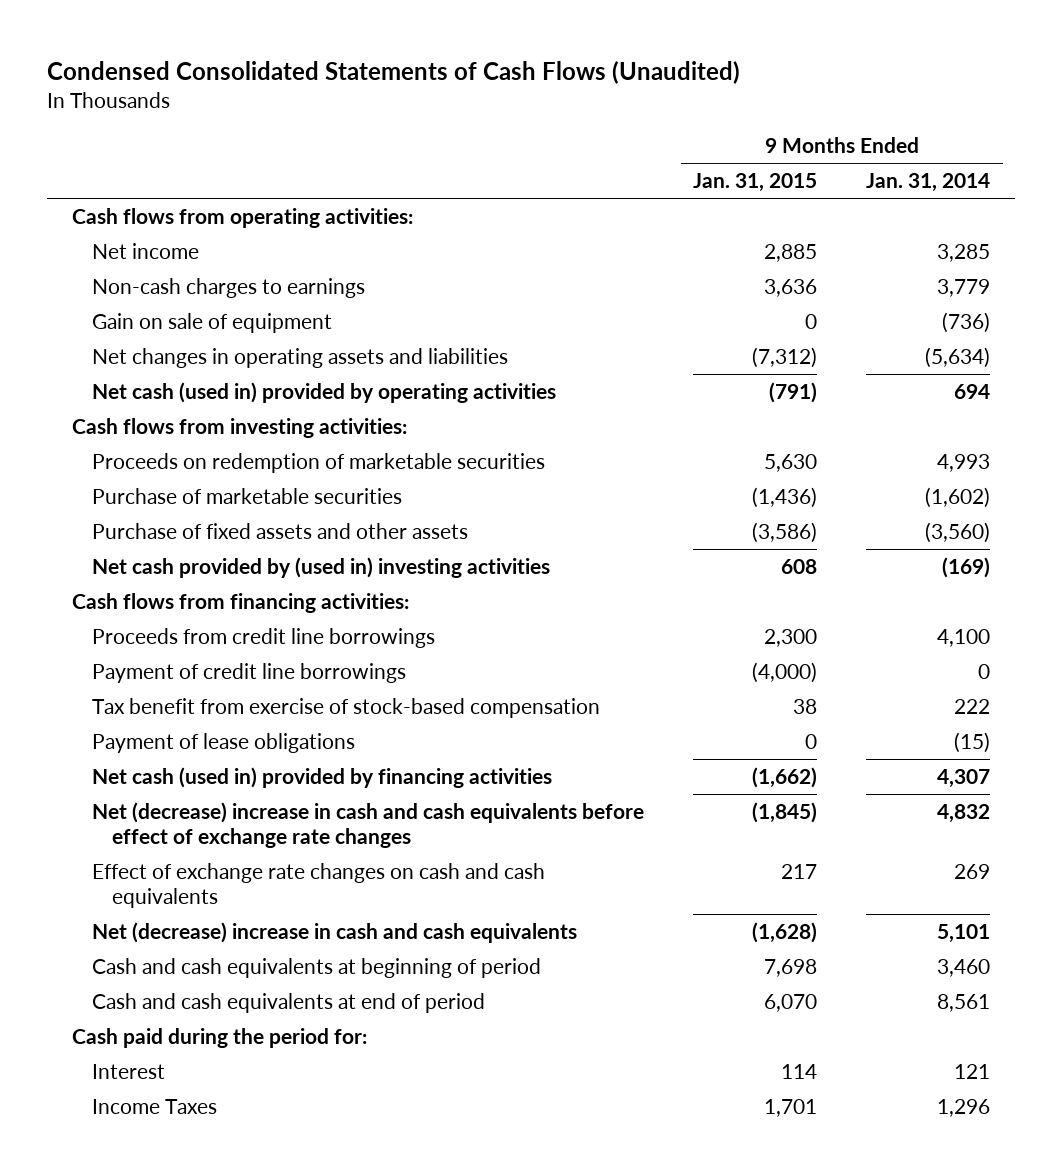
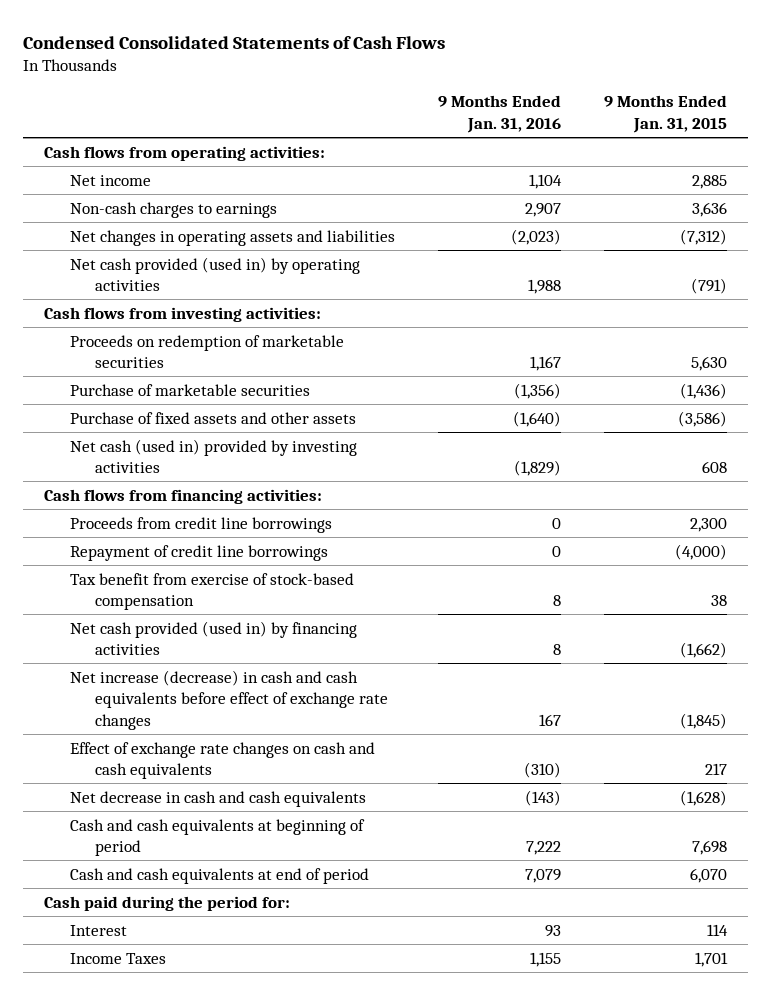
[47,60,741,84] Condensed Consolidated Statements of Cash Flows (Unaudited) -> [22,35,445,49] Condensed Consolidated Statements of Cash Flows
[866,173,991,193] Jan. 31, 2014 -> none
none -> [437,95,561,133] 9 Months Ended Jan. 31, 2016
[92,312,333,333] Gain on sale of equipment -> none
[92,381,557,403] Net cash (used in) provided by operating activities -> [69,256,360,292] Net cash provided (used in) by operating activities
[92,556,551,578] Net cash provided by (used in) investing activities -> [69,438,357,474] Net cash (used in) provided by investing activities
[92,662,407,683] Payment of credit line borrowings -> [69,544,328,561] Repayment of credit line borrowings
[92,732,356,753] Payment of lease obligations -> none
[92,766,553,788] Net cash (used in) provided by financing activities -> [69,620,357,656] Net cash provided (used in) by financing activities
[92,801,645,849] Net (decrease) increase in cash and cash equivalents before effect of exchange rate changes -> [69,669,389,730] Net increase (decrease) in cash and cash equivalents before effect of exchange rate changes
[92,921,578,943] Net (decrease) increase in cash and cash equivalents -> [69,790,366,807] Net decrease in cash and cash equivalents

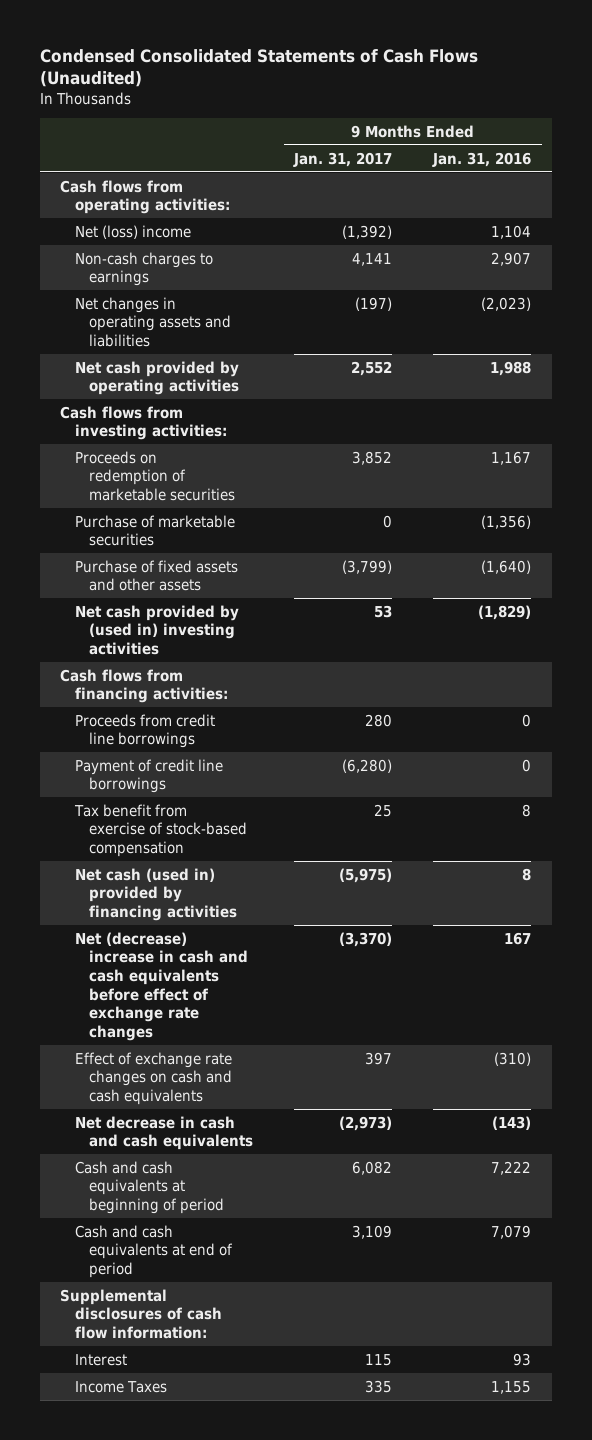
[22,35,445,49] Condensed Consolidated Statements of Cash Flows -> [39,49,478,88] Condensed Consolidated Statements of Cash Flows (Unaudited)
[603,95,727,133] 9 Months Ended Jan. 31, 2015 -> none
none -> [293,151,393,167] Jan. 31, 2017
[69,174,151,186] Net income -> [74,224,191,239] Net (loss) income
[69,256,360,292] Net cash provided (used in) by operating activities -> [74,360,240,396] Net cash provided by operating activities
[69,438,357,474] Net cash (used in) provided by investing activities -> [74,604,239,656] Net cash provided by (used in) investing activities
[69,544,328,561] Repayment of credit line borrowings -> [74,758,223,794] Payment of credit line borrowings
[69,620,357,656] Net cash provided (used in) by financing activities -> [74,867,238,922] Net cash (used in) provided by financing activities
[69,669,389,730] Net increase (decrease) in cash and cash equivalents before effect of exchange rate changes -> [74,931,249,1042] Net (decrease) increase in cash and cash equivalents before effect of exchange rate changes
[44,895,291,911] Cash paid during the period for: -> none
none -> [60,1288,222,1340] Supplemental disclosures of cash flow information:

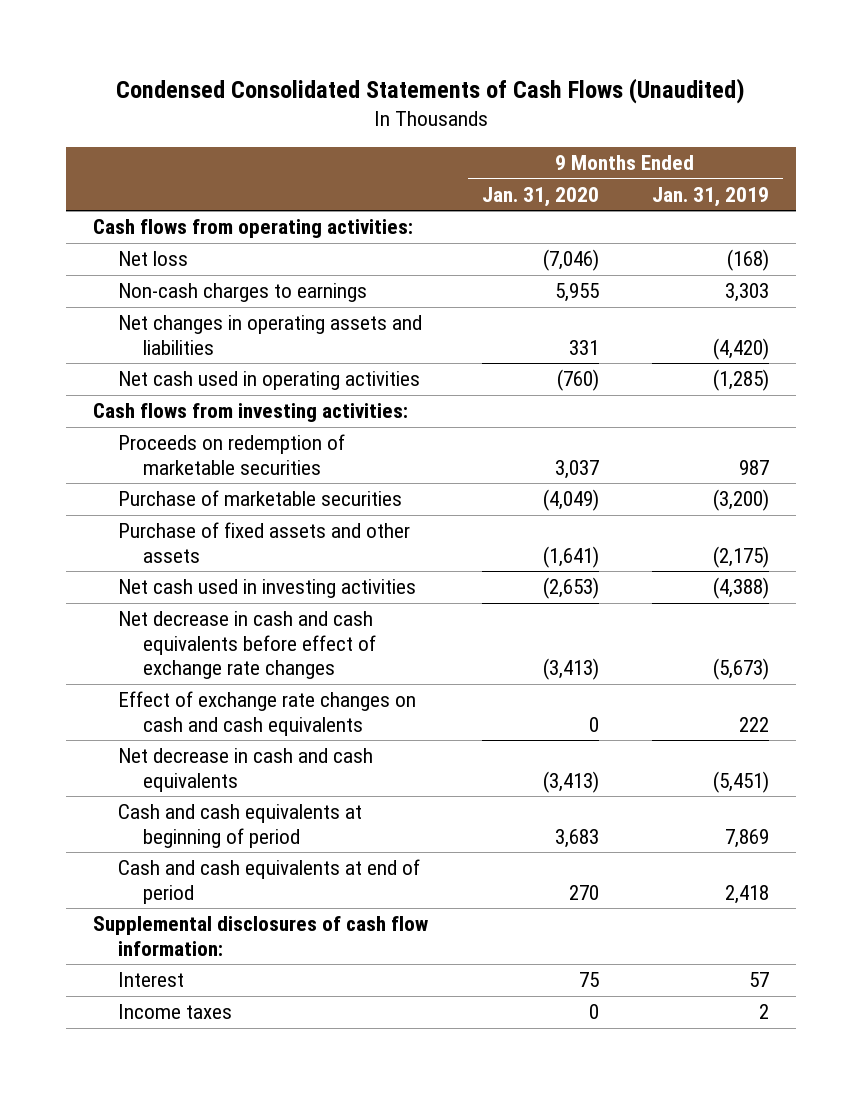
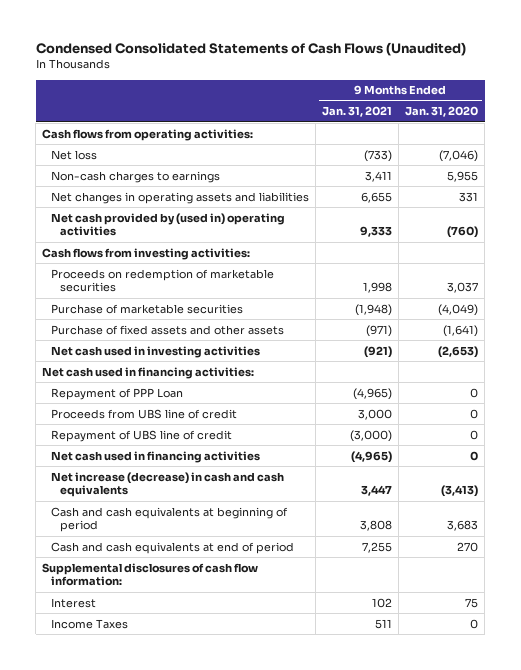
[652,186,770,207] Jan. 31, 2019 -> none
none -> [322,106,393,118] Jan. 31, 2021
[117,371,420,391] Net cash used in operating activities -> [51,212,286,237] Net cash provided by (used in) operating activities
[117,611,376,680] Net decrease in cash and cash equivalents before effect of exchange rate changes -> none
[117,691,416,736] Effect of exchange rate changes on cash and cash equivalents -> none
none -> [42,366,255,379] Net cash used in financing activities:
none -> [51,387,184,400] Repayment of PPP Loan
none -> [51,408,238,419] Proceeds from UBS line of credit
none -> [51,429,233,442] Repayment of UBS line of credit
none -> [51,450,261,463] Net cash used in financing activities
[117,748,373,792] Net decrease in cash and cash equivalents -> [51,471,285,498] Net increase (decrease) in cash and cash equivalents
[117,1004,232,1020] Income taxes -> [51,618,129,629] Income Taxes

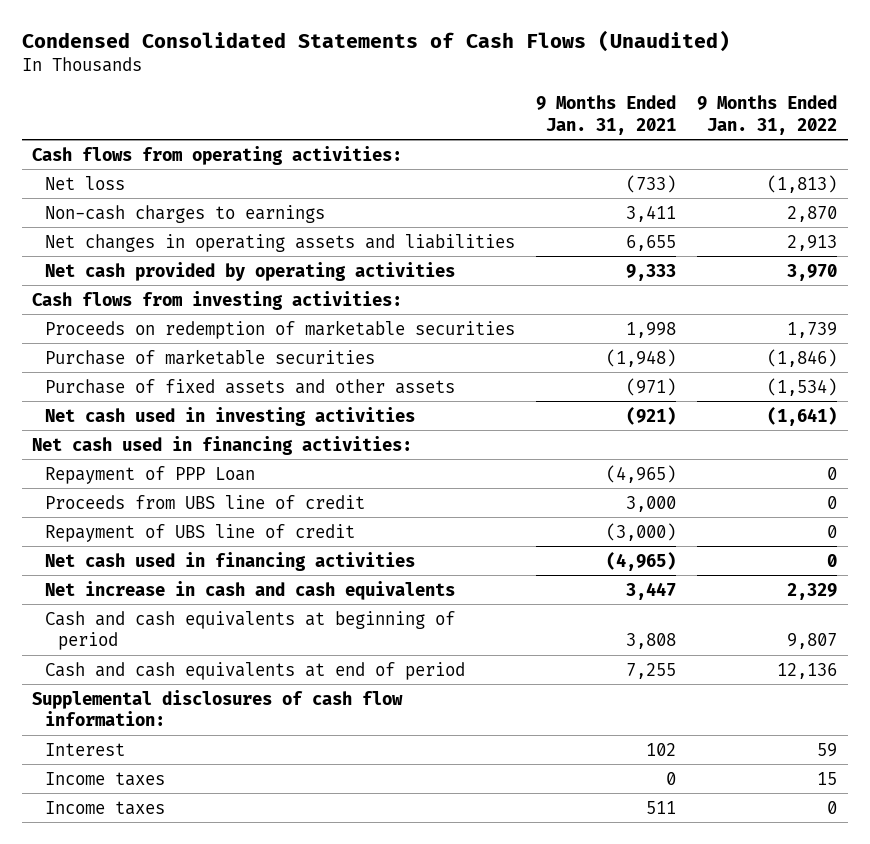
[405,106,479,118] Jan. 31, 2020 -> none
none -> [697,95,838,135] 9 Months Ended Jan. 31, 2022
[51,212,286,237] Net cash provided by (used in) operating activities -> [44,261,455,281] Net cash provided by operating activities
[51,471,285,498] Net increase (decrease) in cash and cash equivalents -> [44,580,455,600] Net increase in cash and cash equivalents
none -> [44,771,165,786] Income taxes
[51,618,129,629] Income Taxes -> [44,800,165,815] Income taxes

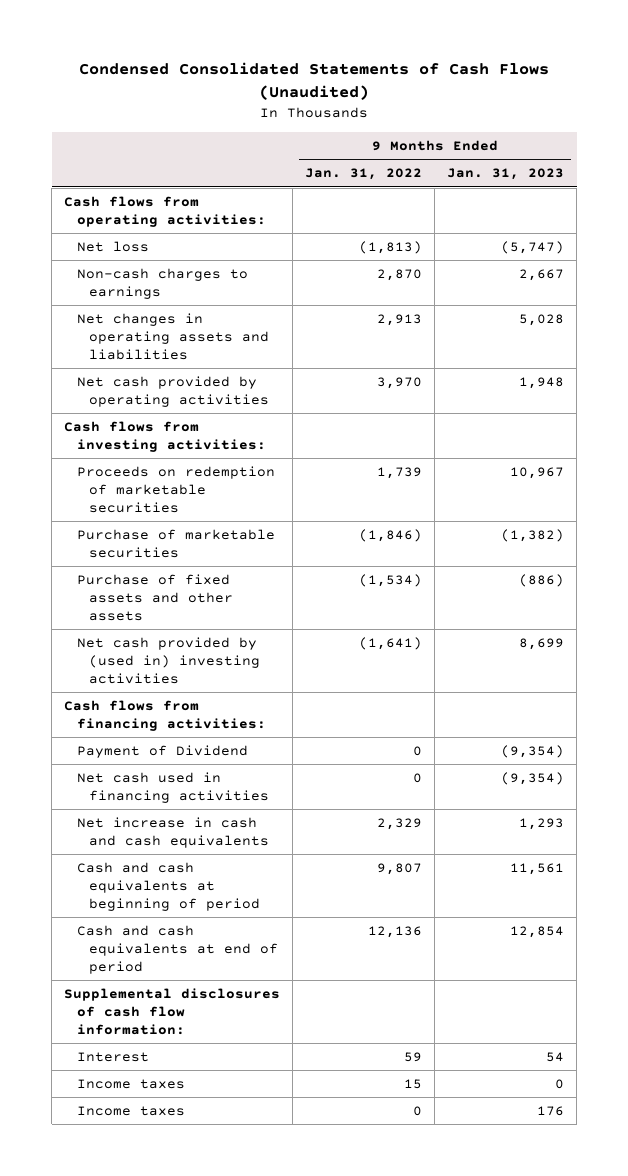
[536,95,677,135] 9 Months Ended Jan. 31, 2021 -> none
none -> [447,168,565,181] Jan. 31, 2023
[32,435,413,455] Net cash used in financing activities: -> none
[44,465,255,484] Repayment of PPP Loan -> none
[44,494,365,509] Proceeds from UBS line of credit -> none
[44,523,355,542] Repayment of UBS line of credit -> none
[44,406,415,426] Net cash used in investing activities -> [76,637,261,684] Net cash provided by (used in) investing activities
none -> [64,700,266,731] Cash flows from financing activities:
none -> [76,745,248,759] Payment of Dividend

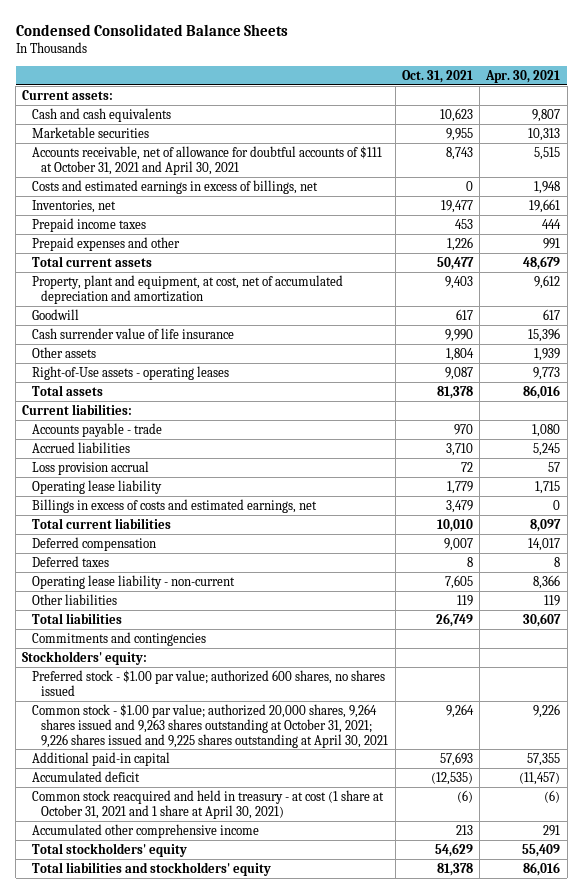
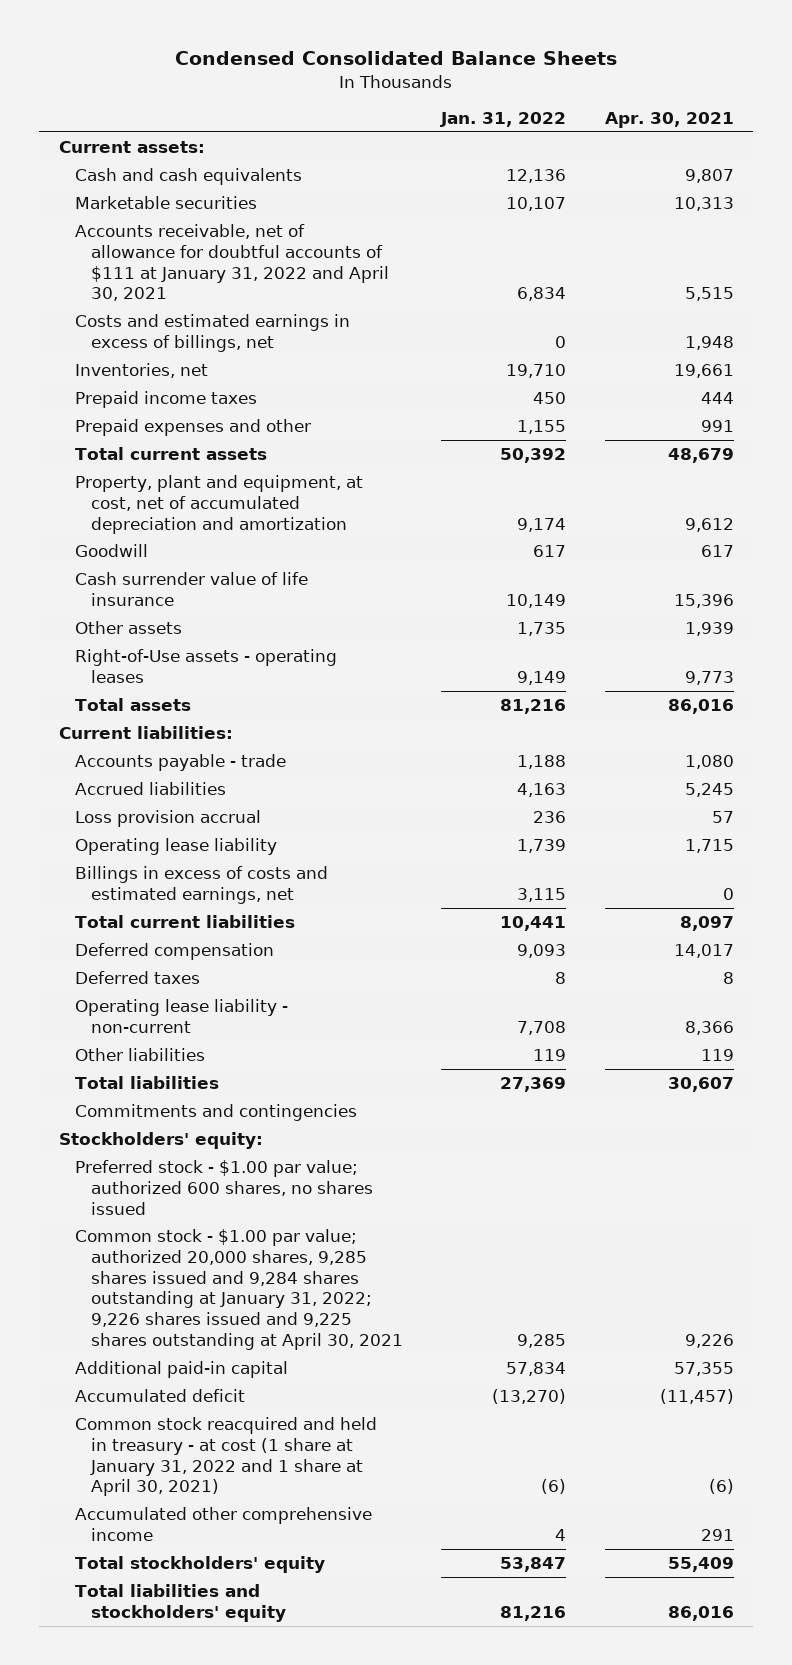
[401,69,473,83] Oct. 31, 2021 -> none
none -> [440,112,567,128] Jan. 31, 2022
[31,145,382,175] Accounts receivable, net of allowance for doubtful accounts of $111 at October 31, 2021 and April 30, 2021 -> [74,223,390,302] Accounts receivable, net of allowance for doubtful accounts of $111 at January 31, 2022 and April 30, 2021
[31,703,389,748] Common stock - $1.00 par value; authorized 20,000 shares, 9,264 shares issued and 9,263 shares outstanding at October 31, 2021; 9,226 shares issued and 9,225 shares outstanding at April 30, 2021 -> [74,1228,404,1351] Common stock - $1.00 par value; authorized 20,000 shares, 9,285 shares issued and 9,284 shares outstanding at January 31, 2022; 9,226 shares issued and 9,225 shares outstanding at April 30, 2021
[31,789,384,819] Common stock reacquired and held in treasury - at cost (1 share at October 31, 2021 and 1 share at April 30, 2021) -> [74,1416,377,1497] Common stock reacquired and held in treasury - at cost (1 share at January 31, 2022 and 1 share at April 30, 2021)

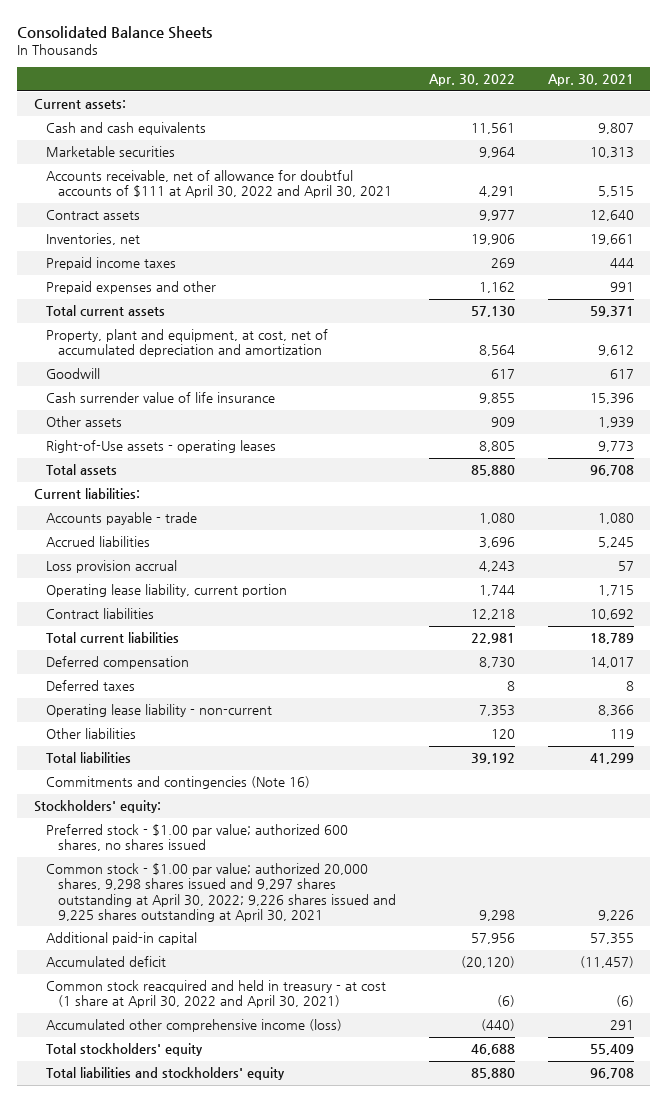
[175,51,618,66] Condensed Consolidated Balance Sheets -> [17,26,213,40] Consolidated Balance Sheets
[440,112,567,128] Jan. 31, 2022 -> none
none -> [429,74,516,87] Apr. 30, 2022
[74,313,350,352] Costs and estimated earnings in excess of billings, net -> none
[74,223,390,302] Accounts receivable, net of allowance for doubtful accounts of $111 at January 31, 2022 and April 30, 2021 -> [46,170,393,199] Accounts receivable, net of allowance for doubtful accounts of $111 at April 30, 2022 and April 30, 2021
none -> [46,210,141,221] Contract assets
[667,447,734,463] 48,679 -> [589,306,634,318] 59,371
[667,698,734,714] 86,016 -> [589,465,634,477] 96,708
[74,865,328,904] Billings in excess of costs and estimated earnings, net -> none
[74,837,277,855] Operating lease liability -> [46,584,288,598] Operating lease liability, current portion
none -> [46,608,155,620] Contract liabilities
[679,915,734,931] 8,097 -> [589,633,634,645] 18,789
[667,1076,734,1092] 30,607 -> [589,753,634,765] 41,299
[74,1103,357,1121] Commitments and contingencies -> [46,776,311,790] Commitments and contingencies (Note 16)
[74,1228,404,1351] Common stock - $1.00 par value; authorized 20,000 shares, 9,285 shares issued and 9,284 shares outstanding at January 31, 2022; 9,226 shares issued and 9,225 shares outstanding at April 30, 2021 -> [46,863,397,922] Common stock - $1.00 par value; authorized 20,000 shares, 9,298 shares issued and 9,297 shares outstanding at April 30, 2022; 9,226 shares issued and 9,225 shares outstanding at April 30, 2021
[74,1416,377,1497] Common stock reacquired and held in treasury - at cost (1 share at January 31, 2022 and 1 share at April 30, 2021) -> [46,980,387,1009] Common stock reacquired and held in treasury - at cost (1 share at April 30, 2022 and April 30, 2021)
[74,1506,372,1541] Accumulated other comprehensive income -> [46,1019,343,1033] Accumulated other comprehensive income (loss)
[667,1605,734,1621] 86,016 -> [589,1068,634,1080] 96,708

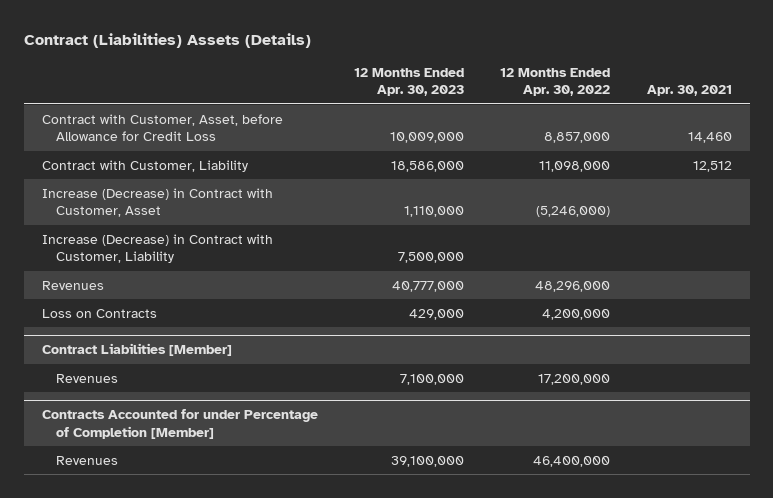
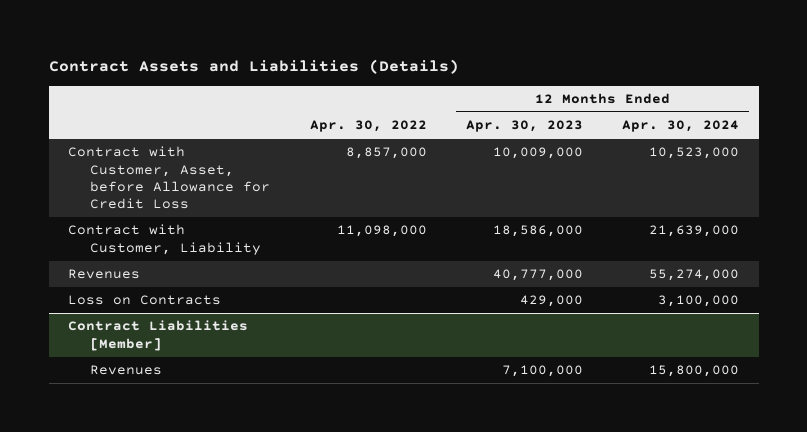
[23,32,311,48] Contract (Liabilities) Assets (Details) -> [48,59,459,75] Contract Assets and Liabilities (Details)
[500,67,611,97] 12 Months Ended Apr. 30, 2022 -> none
[646,85,732,97] Apr. 30, 2021 -> none
none -> [309,120,427,133] Apr. 30, 2022
none -> [622,120,740,133] Apr. 30, 2024
[41,187,273,218] Increase (Decrease) in Contract with Customer, Asset -> none
[41,233,273,264] Increase (Decrease) in Contract with Customer, Liability -> none
[41,409,318,439] Contracts Accounted for under Percentage of Completion [Member] -> none
[56,455,119,465] Revenues -> none

